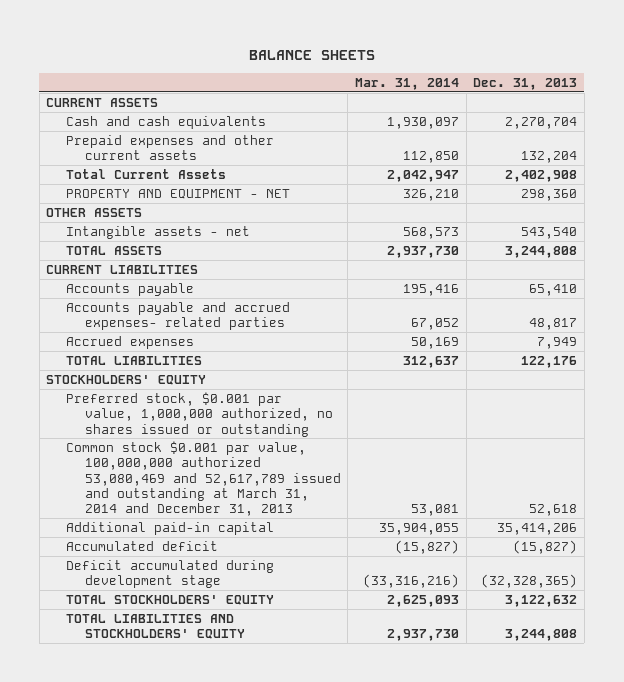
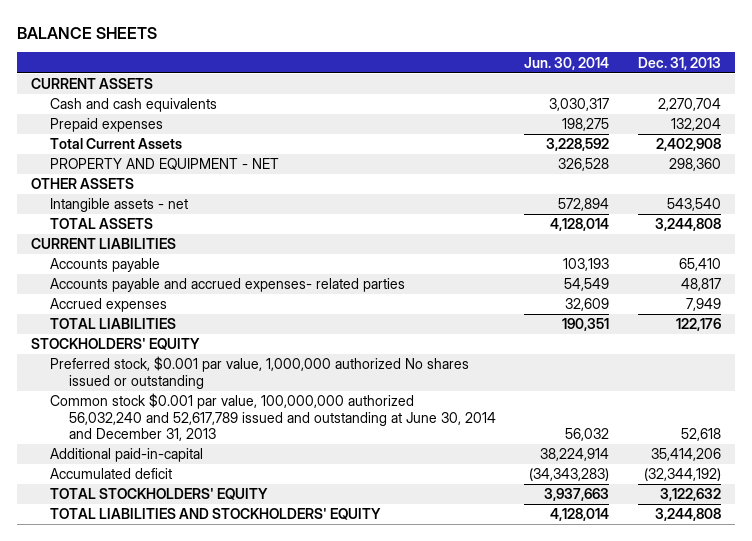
[354,77,459,90] Mar. 31, 2014 -> none
none -> [524,56,610,70] Jun. 30, 2014
[65,135,274,161] Prepaid expenses and other current assets -> [49,118,163,133] Prepaid expenses
[65,560,274,589] Deficit accumulated during development stage -> none
[65,392,333,437] Preferred stock, $0.001 par value, 1,000,000 authorized, no shares issued or outstanding -> [49,356,469,389] Preferred stock, $0.001 par value, 1,000,000 authorized No shares issued or outstanding
[65,441,341,517] Common stock $0.001 par value, 100,000,000 authorized 53,080,469 and 52,617,789 issued and outstanding at March 31, 2014 and December 31, 2013 -> [49,393,496,441] Common stock $0.001 par value, 100,000,000 authorized 56,032,240 and 52,617,789 issued and outstanding at June 30, 2014 and December 31, 2013
[65,522,274,536] Additional paid-in capital -> [49,448,203,463] Additional paid-in-capital
[513,540,578,555] (15,827) -> [644,468,722,482] (32,344,192)

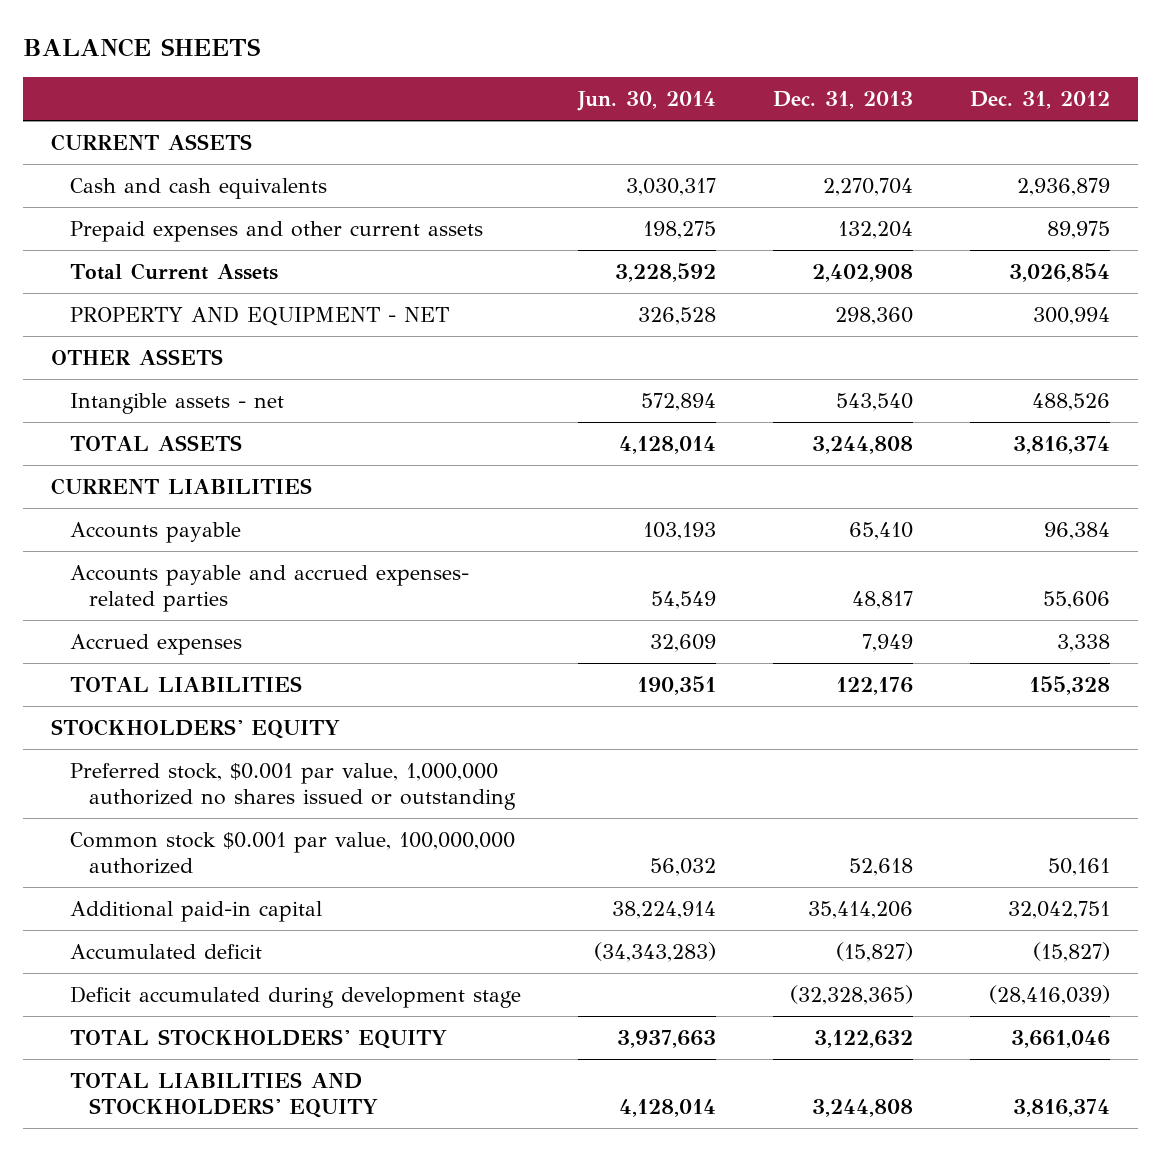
none -> [969,91,1110,110] Dec. 31, 2012
[49,118,163,133] Prepaid expenses -> [70,220,484,242] Prepaid expenses and other current assets
[49,356,469,389] Preferred stock, $0.001 par value, 1,000,000 authorized No shares issued or outstanding -> [70,762,517,811] Preferred stock, $0.001 par value, 1,000,000 authorized no shares issued or outstanding
[49,393,496,441] Common stock $0.001 par value, 100,000,000 authorized 56,032,240 and 52,617,789 issued and outstanding at June 30, 2014 and December 31, 2013 -> [70,831,516,875] Common stock $0.001 par value, 100,000,000 authorized
[49,448,203,463] Additional paid-in-capital -> [70,900,323,922] Additional paid-in capital
[644,468,722,482] (32,344,192) -> [835,941,913,962] (15,827)
none -> [70,985,522,1008] Deficit accumulated during development stage

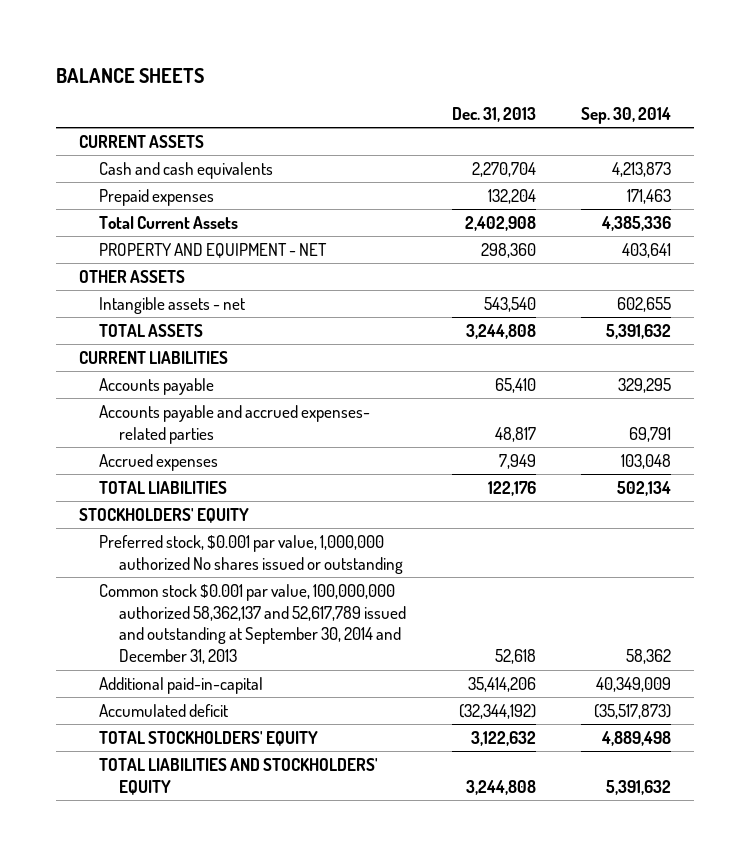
[576,91,716,112] Jun. 30, 2014 -> none
[969,91,1110,110] Dec. 31, 2012 -> none
none -> [581,106,672,124] Sep. 30, 2014
[70,220,484,242] Prepaid expenses and other current assets -> [98,188,214,206] Prepaid expenses
[70,985,522,1008] Deficit accumulated during development stage -> none
[70,762,517,811] Preferred stock, $0.001 par value, 1,000,000 authorized no shares issued or outstanding -> [98,534,403,574] Preferred stock, $0.001 par value, 1,000,000 authorized No shares issued or outstanding
[70,831,516,875] Common stock $0.001 par value, 100,000,000 authorized -> [98,583,406,665] Common stock $0.001 par value, 100,000,000 authorized 58,362,137 and 52,617,789 issued and outstanding at September 30, 2014 and December 31, 2013
[70,900,323,922] Additional paid-in capital -> [98,676,263,694] Additional paid-in-capital
[835,941,913,962] (15,827) -> [458,703,536,719] (32,344,192)

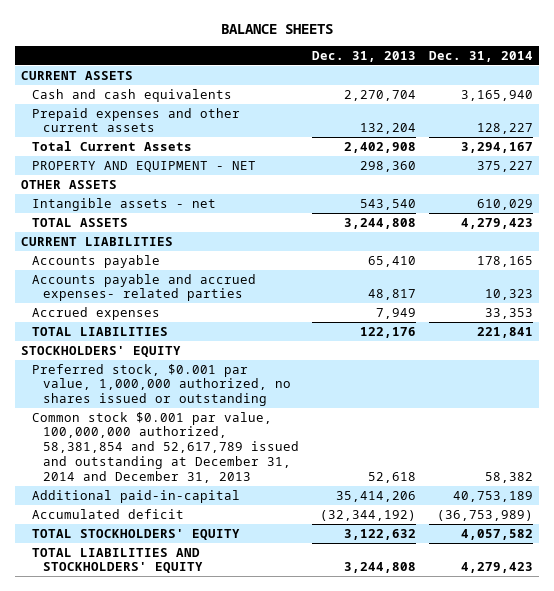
[581,106,672,124] Sep. 30, 2014 -> none
none -> [428,50,533,62] Dec. 31, 2014
[98,188,214,206] Prepaid expenses -> [32,107,241,133] Prepaid expenses and other current assets
[98,534,403,574] Preferred stock, $0.001 par value, 1,000,000 authorized No shares issued or outstanding -> [32,363,292,407] Preferred stock, $0.001 par value, 1,000,000 authorized, no shares issued or outstanding
[98,583,406,665] Common stock $0.001 par value, 100,000,000 authorized 58,362,137 and 52,617,789 issued and outstanding at September 30, 2014 and December 31, 2013 -> [32,411,300,483] Common stock $0.001 par value, 100,000,000 authorized, 58,381,854 and 52,617,789 issued and outstanding at December 31, 2014 and December 31, 2013

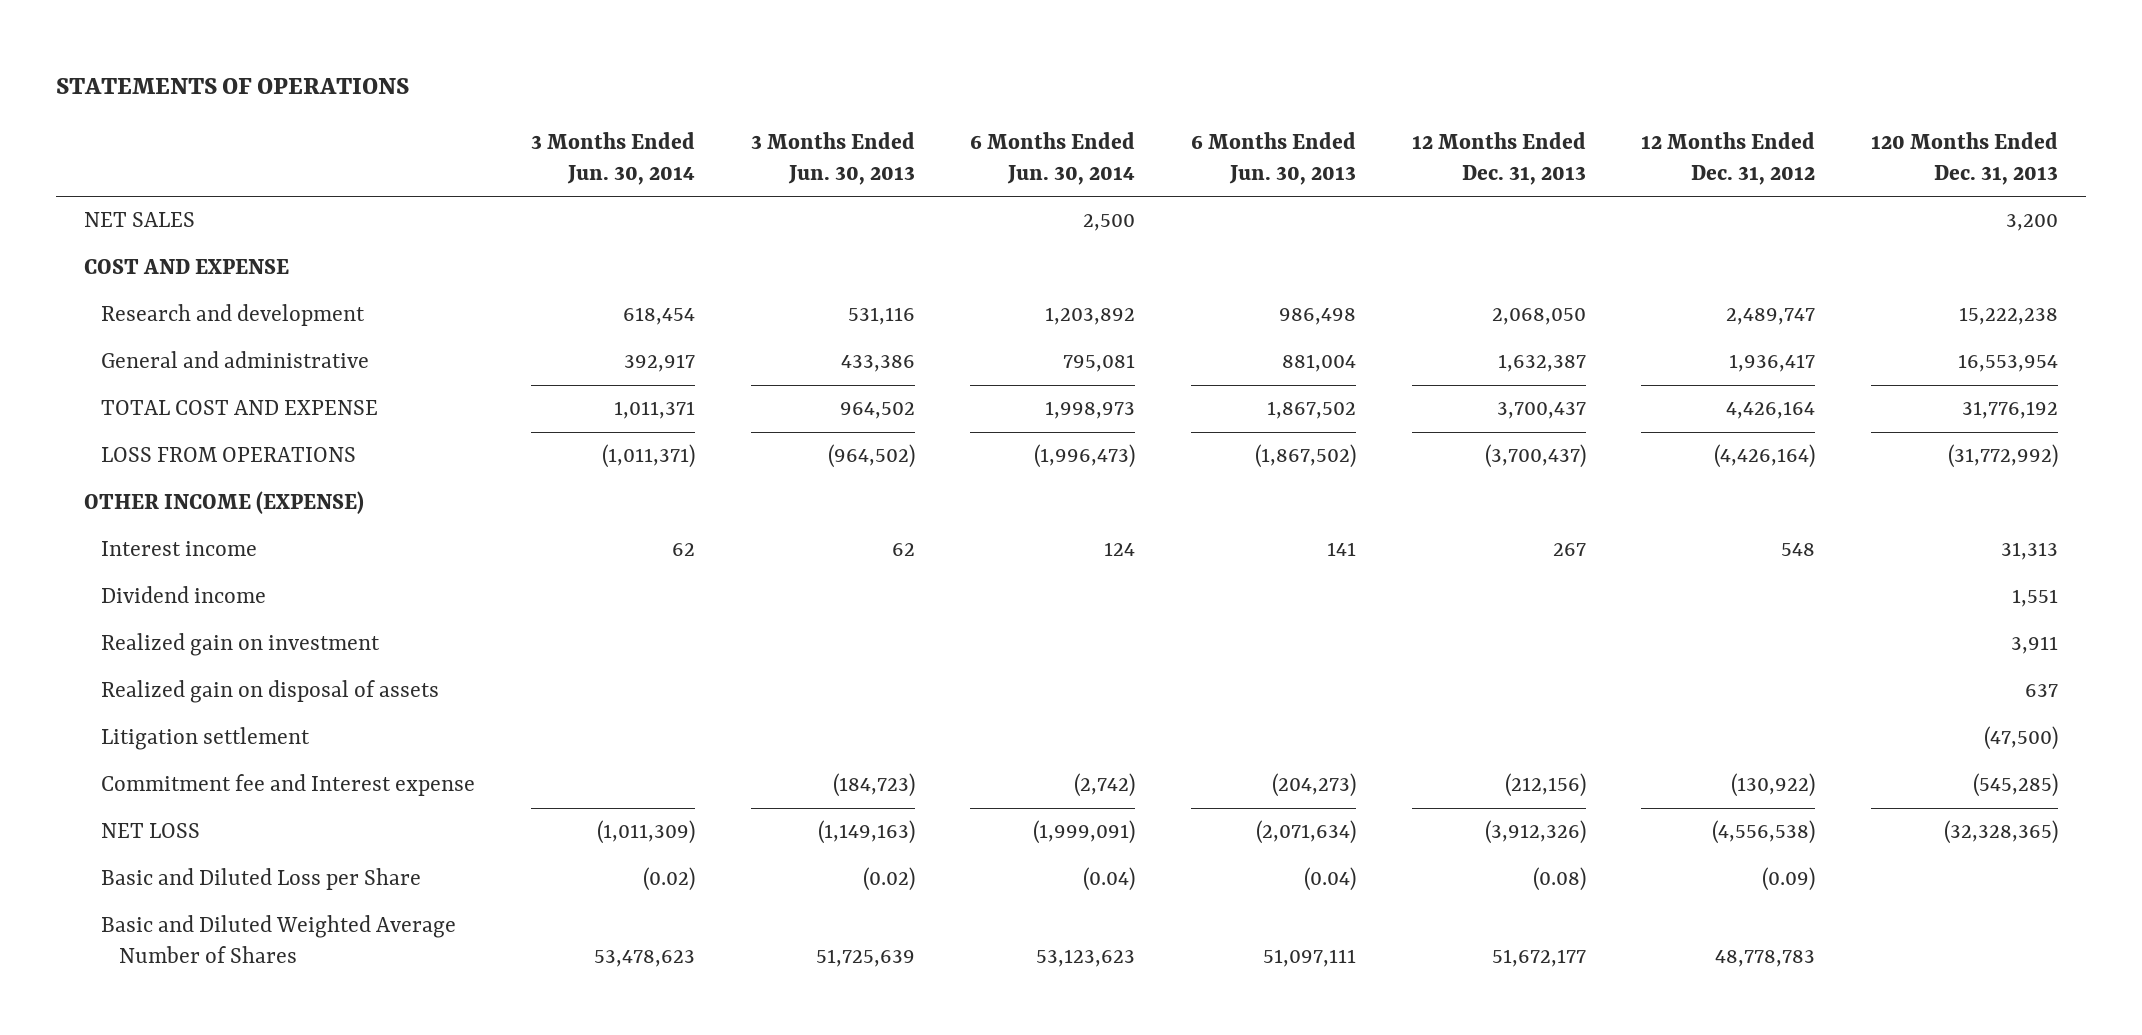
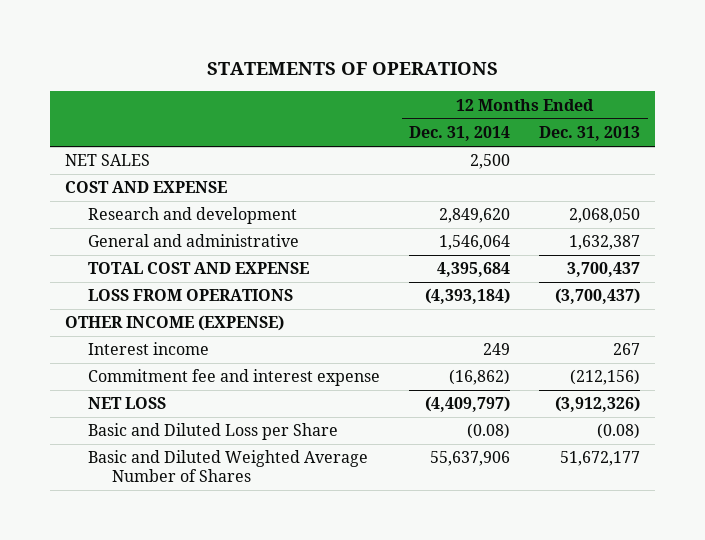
[531,132,696,185] 3 Months Ended Jun. 30, 2014 -> none
[750,132,915,185] 3 Months Ended Jun. 30, 2013 -> none
[970,132,1136,185] 6 Months Ended Jun. 30, 2014 -> none
[1191,132,1357,185] 6 Months Ended Jun. 30, 2013 -> none
[1641,132,1816,185] 12 Months Ended Dec. 31, 2012 -> none
[1871,132,2059,185] 120 Months Ended Dec. 31, 2013 -> none
none -> [409,126,511,142] Dec. 31, 2014
[101,586,267,604] Dividend income -> none
[101,633,381,657] Realized gain on investment -> none
[101,680,440,704] Realized gain on disposal of assets -> none
[101,727,311,751] Litigation settlement -> none
[101,774,476,797] Commitment fee and Interest expense -> [88,369,381,387] Commitment fee and interest expense

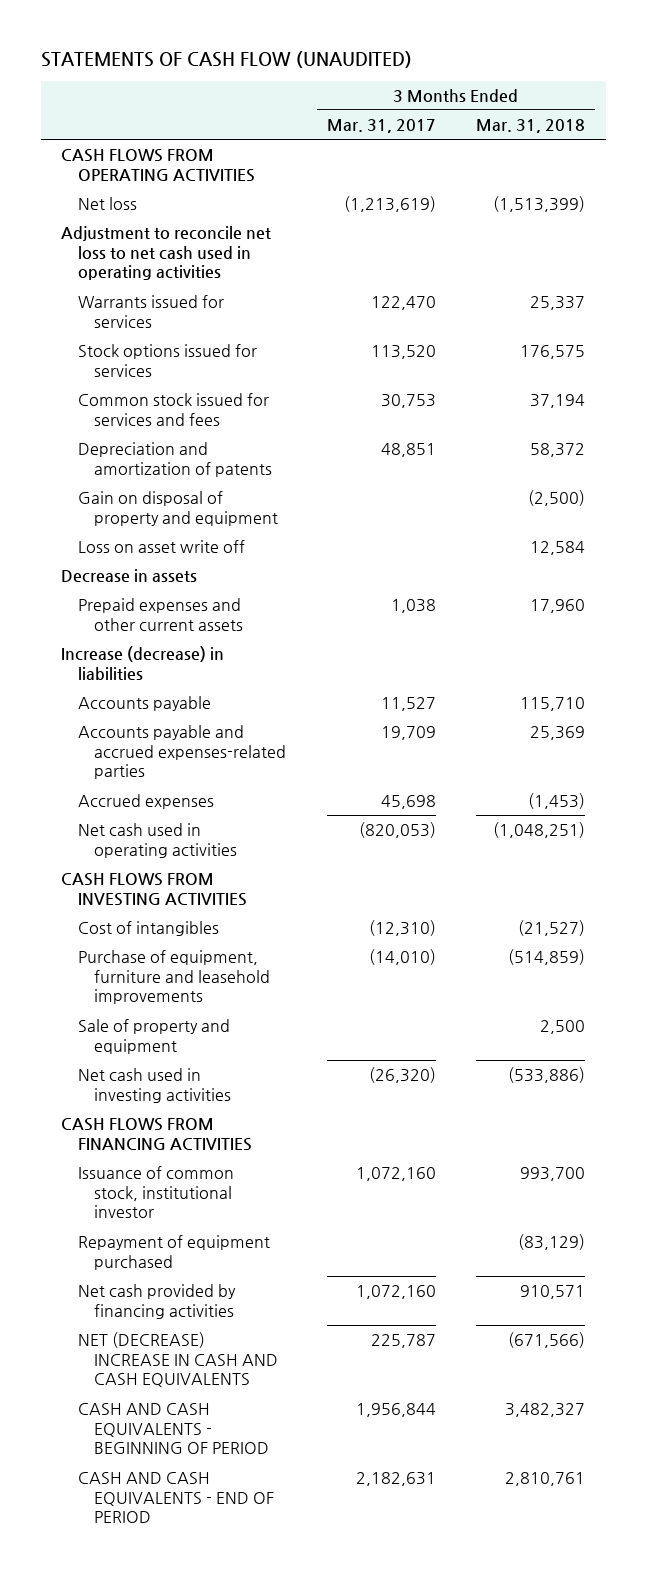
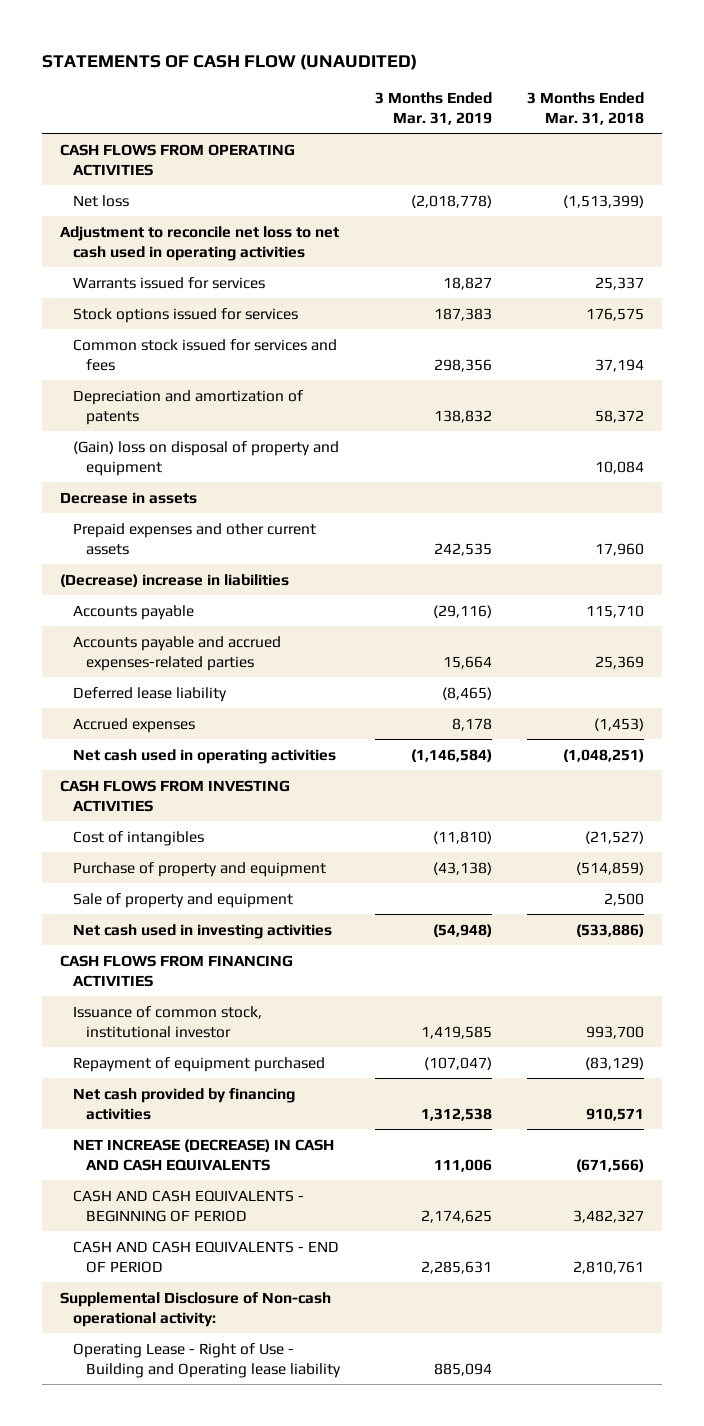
[326,118,436,133] Mar. 31, 2017 -> none
none -> [375,92,493,126] 3 Months Ended Mar. 31, 2019
[77,540,245,554] Loss on asset write off -> none
[77,491,279,526] Gain on disposal of property and equipment -> [72,440,339,476] (Gain) loss on disposal of property and equipment
[528,490,586,507] (2,500) -> [595,460,645,474] 10,084
[61,646,225,680] Increase (decrease) in liabilities -> [60,573,290,587] (Decrease) increase in liabilities
none -> [72,686,227,702] Deferred lease liability
[77,950,271,1005] Purchase of equipment, furniture and leasehold improvements -> [72,861,326,877] Purchase of property and equipment
[77,1332,279,1388] NET (DECREASE) INCREASE IN CASH AND CASH EQUIVALENTS -> [72,1138,334,1171] NET INCREASE (DECREASE) IN CASH AND CASH EQUIVALENTS
none -> [60,1291,332,1327] Supplemental Disclosure of Non-cash operational activity:
none -> [72,1342,341,1378] Operating Lease - Right of Use - Building and Operating lease liability

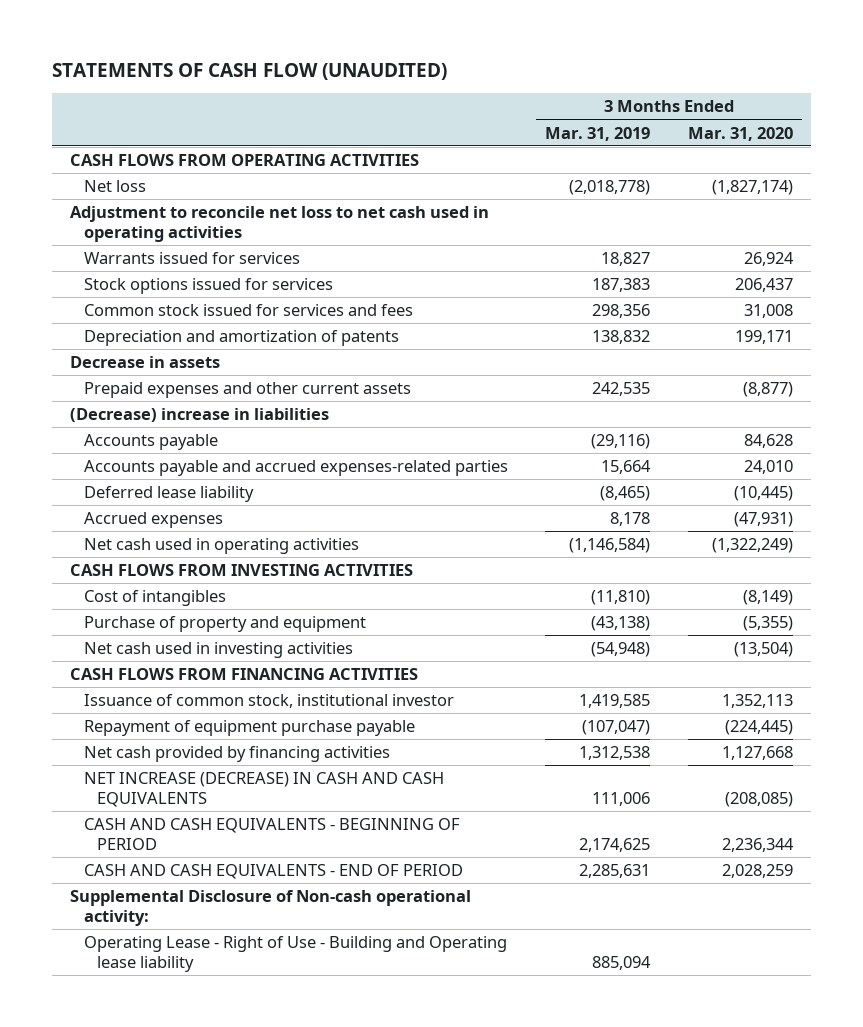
[527,92,645,126] 3 Months Ended Mar. 31, 2018 -> none
none -> [687,126,793,141] Mar. 31, 2020
[72,440,339,476] (Gain) loss on disposal of property and equipment -> none
[72,892,293,908] Sale of property and equipment -> none
[72,1056,325,1072] Repayment of equipment purchased -> [83,719,415,736] Repayment of equipment purchase payable

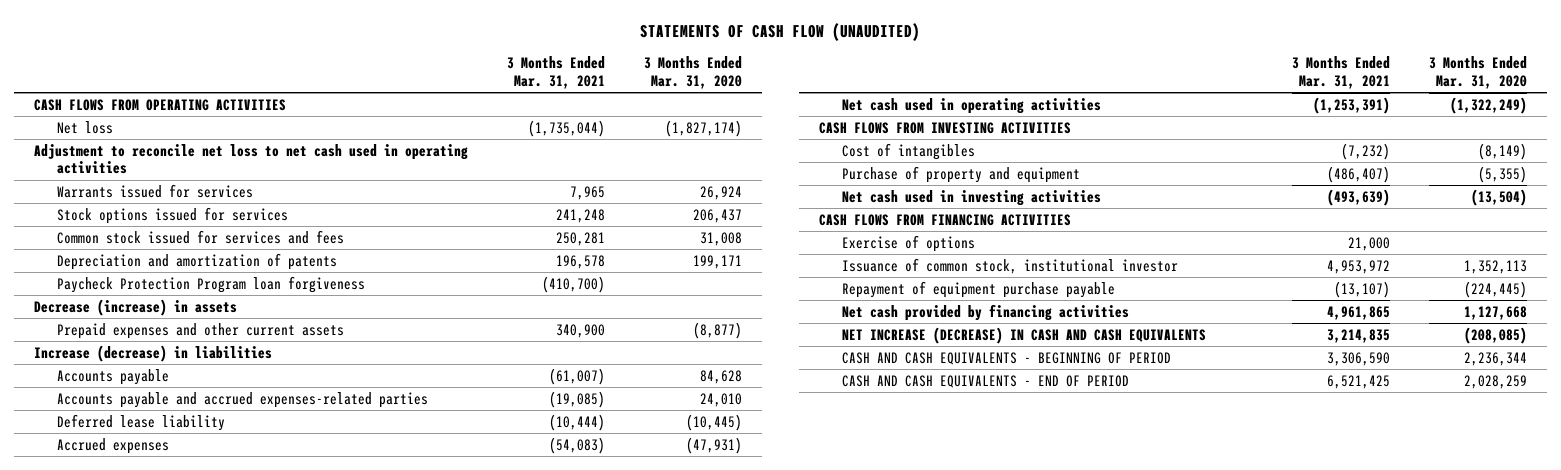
[545,126,651,141] Mar. 31, 2019 -> none
none -> [507,56,606,90] 3 Months Ended Mar. 31, 2021
none -> [57,275,366,293] Paycheck Protection Program loan forgiveness
[70,355,221,368] Decrease in assets -> [33,298,237,316] Decrease (increase) in assets
[70,407,330,422] (Decrease) increase in liabilities -> [33,344,272,362] Increase (decrease) in liabilities
none -> [842,234,976,252] Exercise of options
[70,889,472,927] Supplemental Disclosure of Non-cash operational activity: -> none
[83,935,507,973] Operating Lease - Right of Use - Building and Operating lease liability -> none

